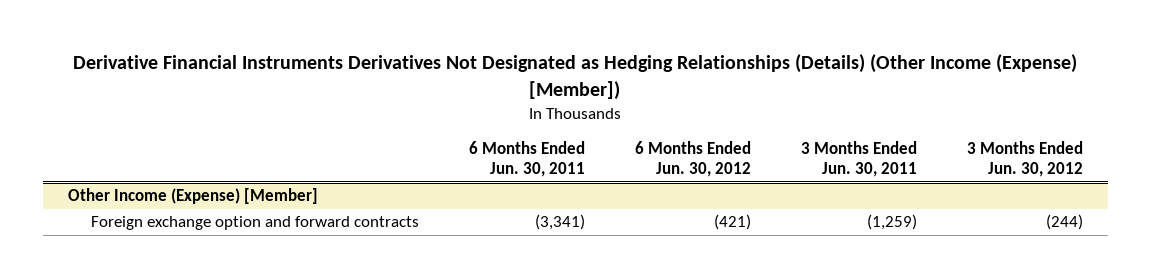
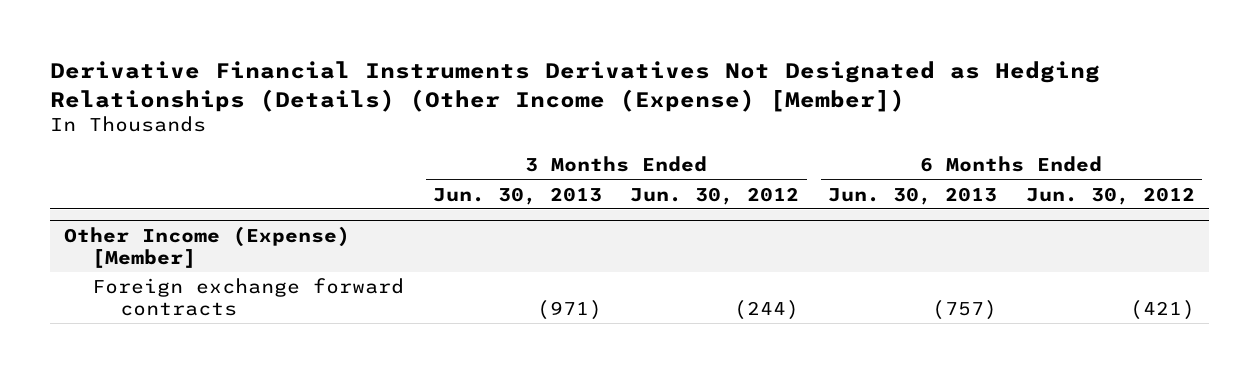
[468,141,585,178] 6 Months Ended Jun. 30, 2011 -> none
[800,141,917,178] 3 Months Ended Jun. 30, 2011 -> none
none -> [432,186,602,205] Jun. 30, 2013
none -> [828,186,998,205] Jun. 30, 2013
[90,216,419,231] Foreign exchange option and forward contracts -> [92,278,405,317] Foreign exchange forward contracts

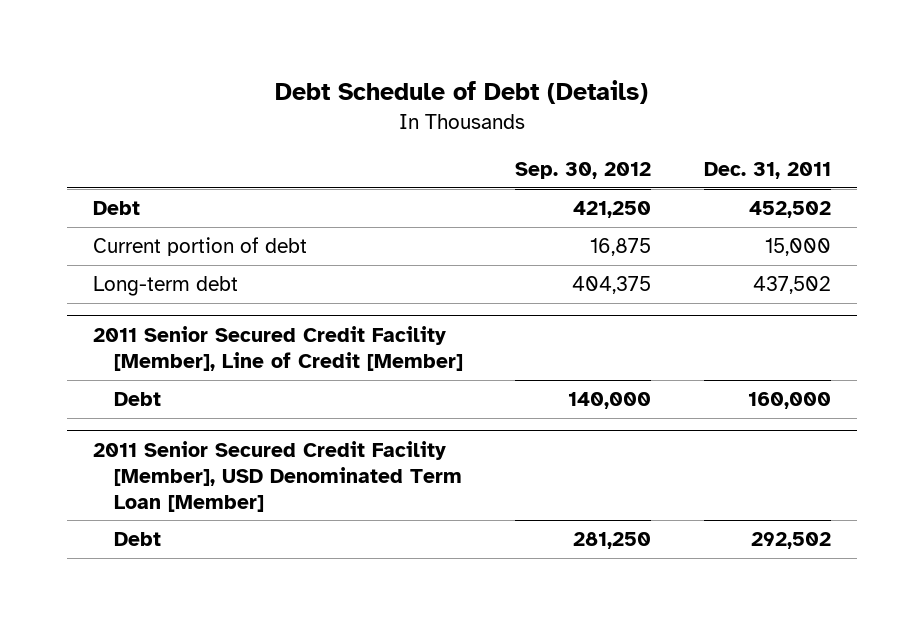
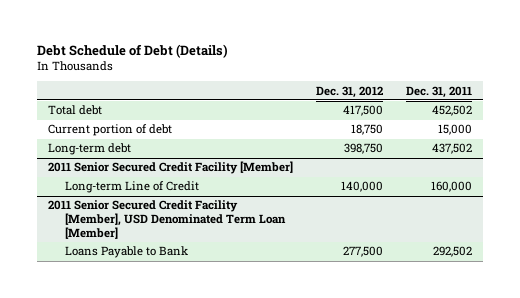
[515,161,652,179] Sep. 30, 2012 -> none
none -> [316,85,384,98] Dec. 31, 2012
[93,201,141,216] Debt -> [48,105,103,116] Total debt
[113,392,161,407] Debt -> none
[93,326,463,371] 2011 Senior Secured Credit Facility [Member], Line of Credit [Member] -> [48,161,294,175] 2011 Senior Secured Credit Facility [Member]
none -> [64,181,199,194] Long-term Line of Credit
[113,532,161,547] Debt -> [64,246,188,259] Loans Payable to Bank

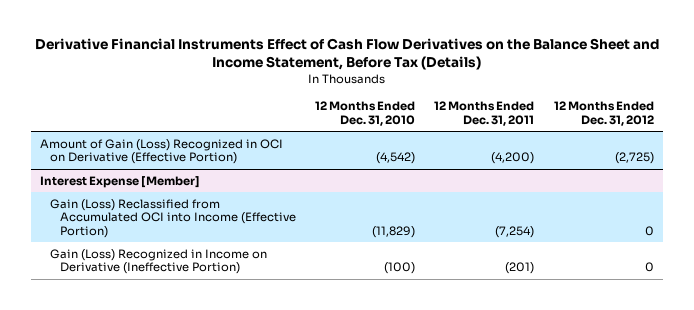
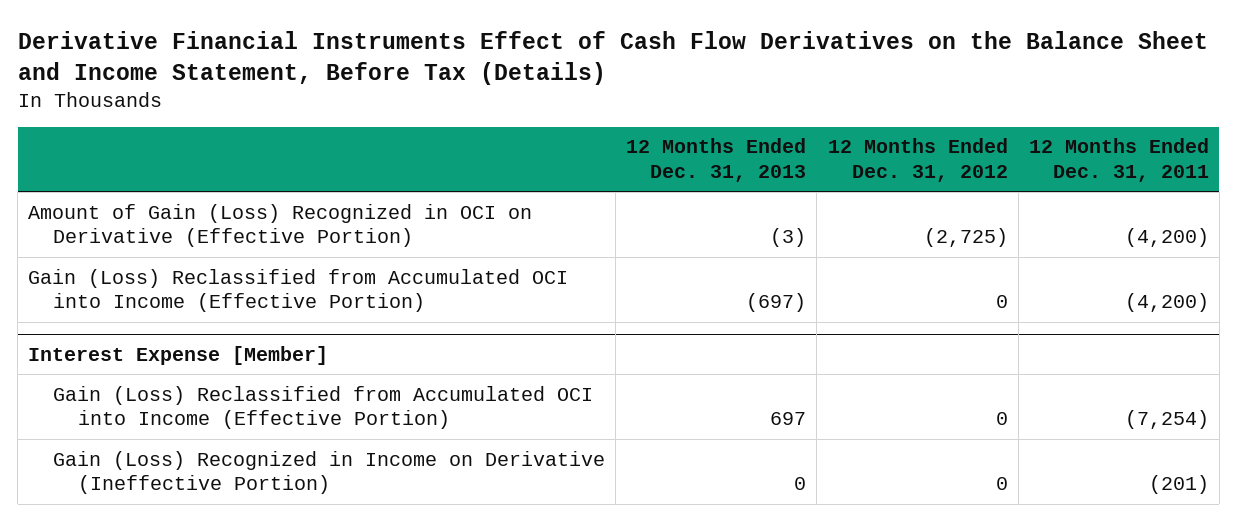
[315,101,416,126] 12 Months Ended Dec. 31, 2010 -> none
none -> [626,138,807,182] 12 Months Ended Dec. 31, 2013
none -> [28,268,569,313] Gain (Loss) Reclassified from Accumulated OCI into Income (Effective Portion)

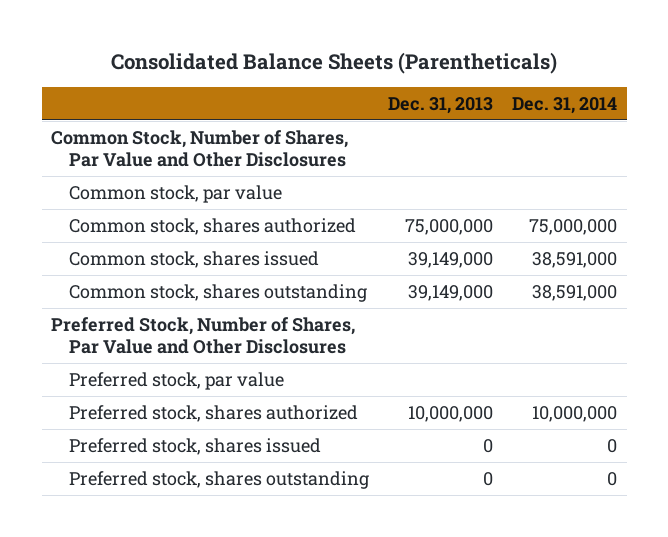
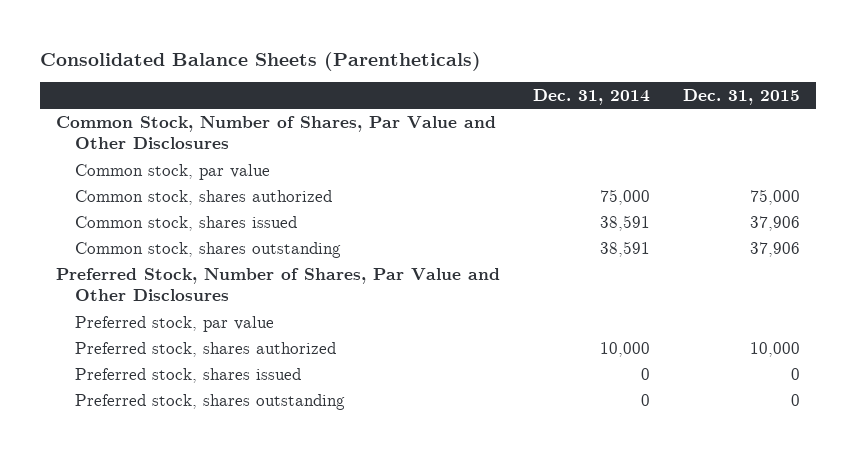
[387,96,493,114] Dec. 31, 2013 -> none
none -> [682,88,800,105] Dec. 31, 2015
[528,218,617,235] 75,000,000 -> [600,188,651,205] 75,000
[531,251,617,268] 38,591,000 -> [600,214,651,231] 38,591
[531,284,617,301] 38,591,000 -> [600,240,651,257] 38,591
[531,405,617,422] 10,000,000 -> [600,341,651,357] 10,000

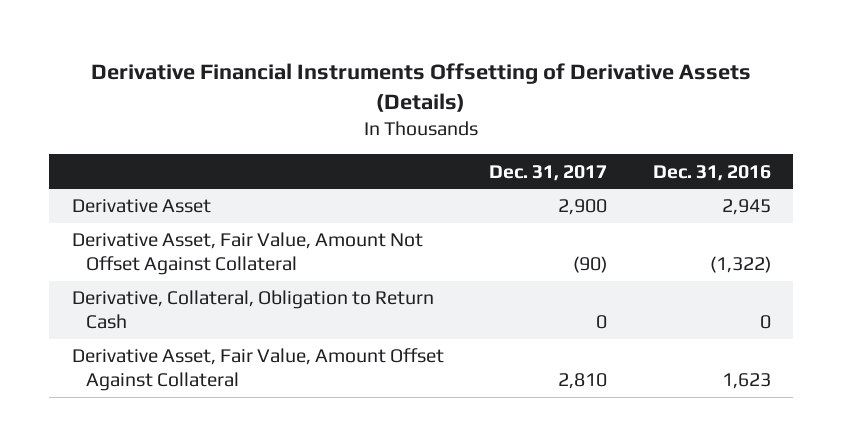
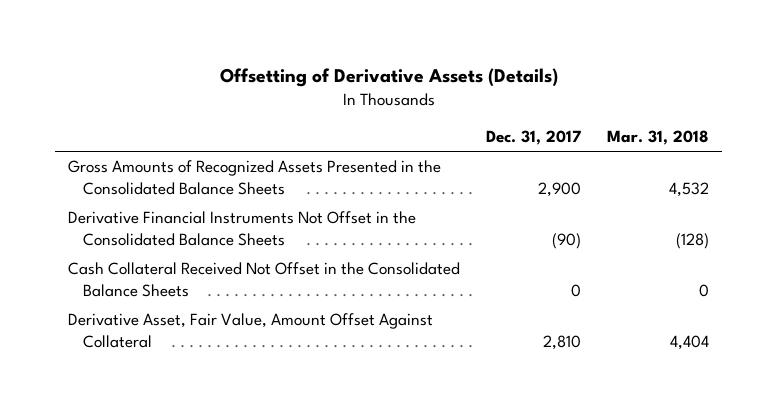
[91,63,752,113] Derivative Financial Instruments Offsetting of Derivative Assets (Details) -> [219,67,558,87] Offsetting of Derivative Assets (Details)
[652,164,771,181] Dec. 31, 2016 -> none
none -> [606,130,709,146] Mar. 31, 2018
[71,199,211,214] Derivative Asset -> none
none -> [68,160,442,195] Gross Amounts of Recognized Assets Presented in the Consolidated Balance Sheets
[71,232,423,275] Derivative Asset, Fair Value, Amount Not Offset Against Collateral -> [68,211,417,246] Derivative Financial Instruments Not Offset in the Consolidated Balance Sheets
[71,290,434,329] Derivative, Collateral, Obligation to Return Cash -> [68,262,461,297] Cash Collateral Received Not Offset in the Consolidated Balance Sheets

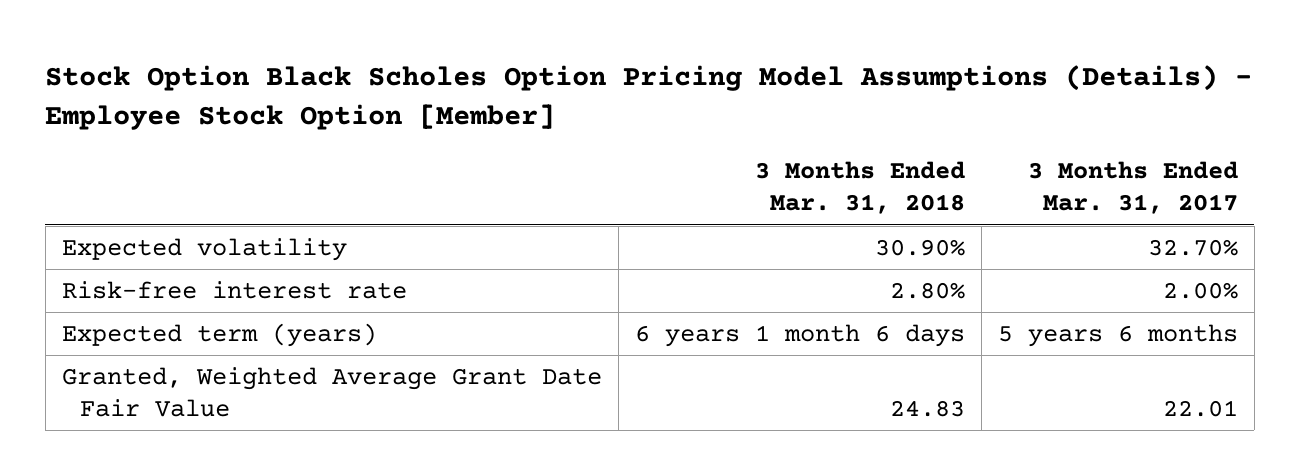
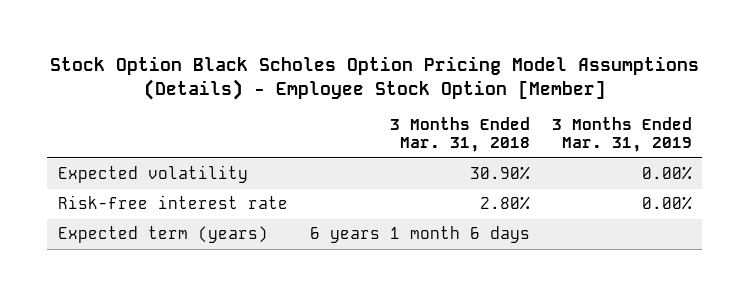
[1027,161,1238,215] 3 Months Ended Mar. 31, 2017 -> none
none -> [551,117,692,153] 3 Months Ended Mar. 31, 2019
[61,366,602,418] Granted, Weighted Average Grant Date Fair Value -> none

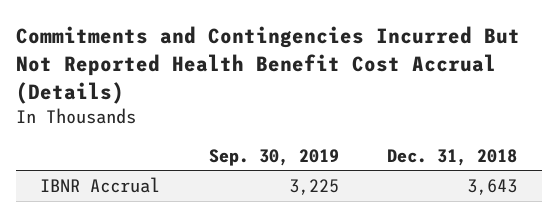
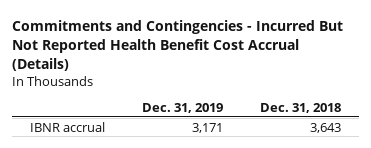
[15,26,520,104] Commitments and Contingencies Incurred But Not Reported Health Benefit Cost Accrual (Details) -> [11,20,343,72] Commitments and Contingencies - Incurred But Not Reported Health Benefit Cost Accrual (Details)
[208,148,339,166] Sep. 30, 2019 -> none
none -> [142,102,224,113] Dec. 31, 2019
[39,177,160,194] IBNR Accrual -> [30,121,106,132] IBNR accrual

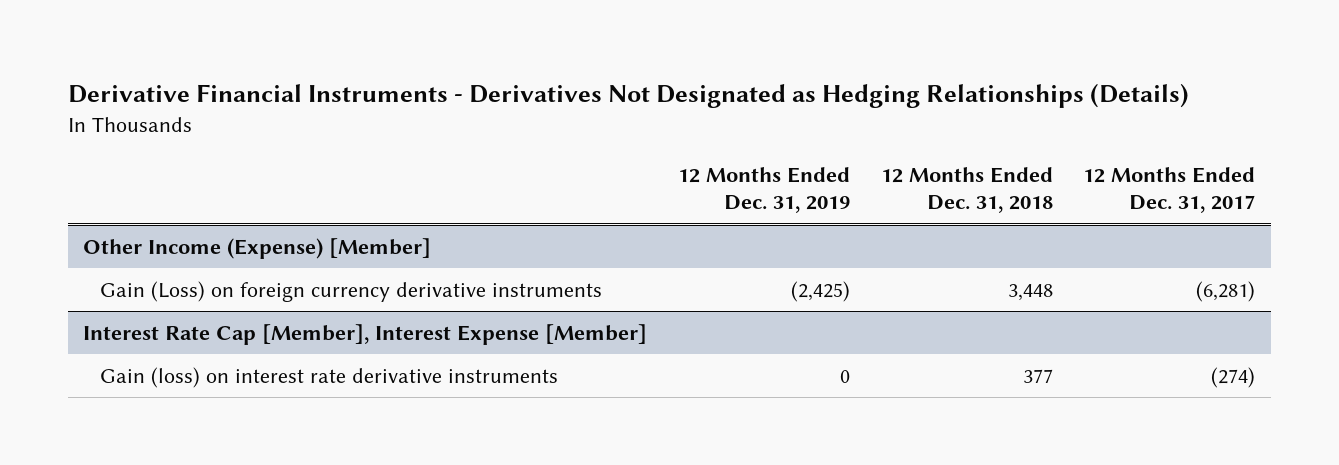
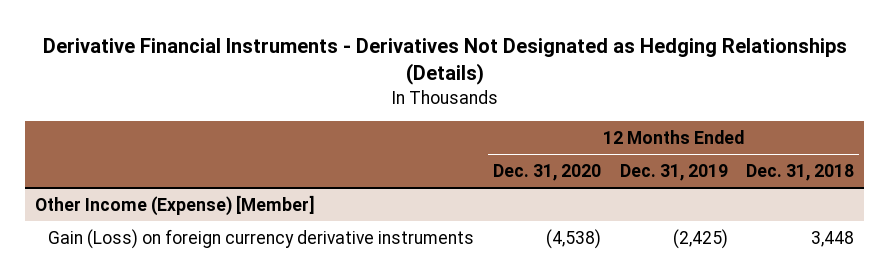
[1083,167,1256,214] 12 Months Ended Dec. 31, 2017 -> none
none -> [492,163,601,181] Dec. 31, 2020
[83,323,648,345] Interest Rate Cap [Member], Interest Expense [Member] -> none
[100,366,559,388] Gain (loss) on interest rate derivative instruments -> none

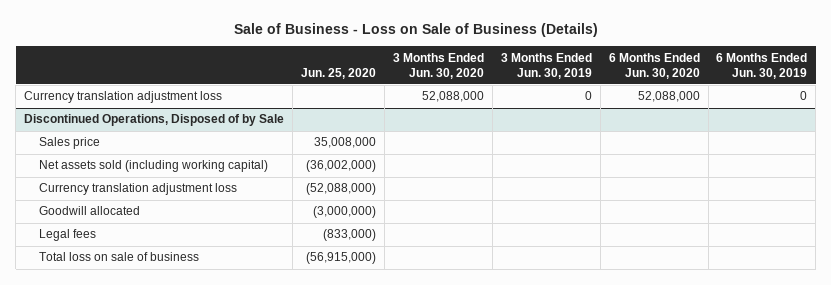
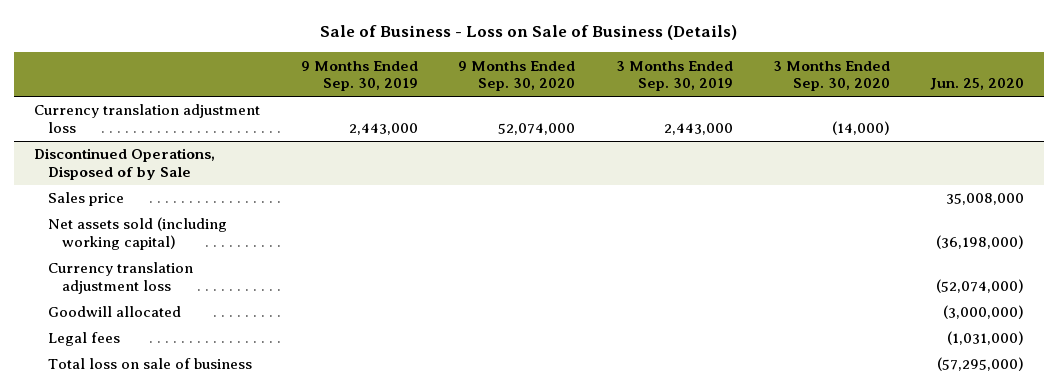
[392,52,484,79] 3 Months Ended Jun. 30, 2020 -> none
[500,52,592,79] 3 Months Ended Jun. 30, 2019 -> none
[608,52,700,79] 6 Months Ended Jun. 30, 2020 -> none
[716,52,808,79] 6 Months Ended Jun. 30, 2019 -> none
none -> [300,60,418,92] 9 Months Ended Sep. 30, 2019
none -> [458,60,576,92] 9 Months Ended Sep. 30, 2020
none -> [615,60,733,92] 3 Months Ended Sep. 30, 2019
none -> [772,60,890,92] 3 Months Ended Sep. 30, 2020
[305,160,376,173] (36,002,000) -> [936,234,1025,249] (36,198,000)
[305,183,376,196] (52,088,000) -> [936,278,1025,293] (52,074,000)
[322,229,376,242] (833,000) -> [947,331,1025,346] (1,031,000)
[305,252,376,265] (56,915,000) -> [937,357,1025,372] (57,295,000)

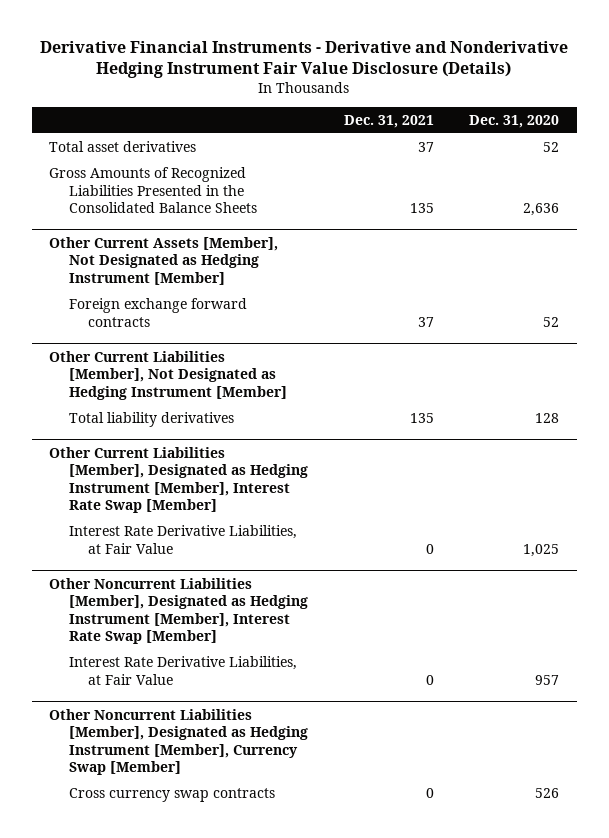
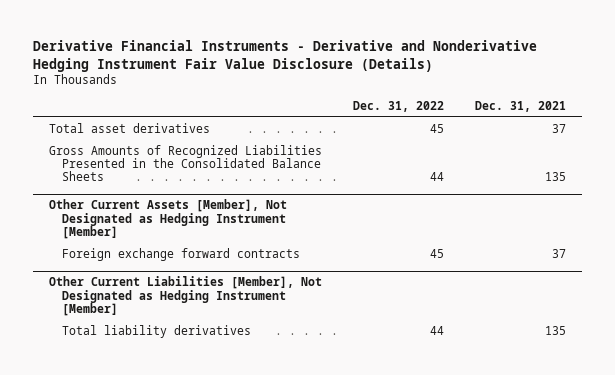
[469,114,560,128] Dec. 31, 2020 -> none
none -> [353,101,445,113] Dec. 31, 2022
[49,446,308,514] Other Current Liabilities [Member], Designated as Hedging Instrument [Member], Interest Rate Swap [Member] -> none
[68,524,297,554] Interest Rate Derivative Liabilities, at Fair Value -> none
[49,577,308,645] Other Noncurrent Liabilities [Member], Designated as Hedging Instrument [Member], Interest Rate Swap [Member] -> none
[68,655,297,685] Interest Rate Derivative Liabilities, at Fair Value -> none
[49,708,308,776] Other Noncurrent Liabilities [Member], Designated as Hedging Instrument [Member], Currency Swap [Member] -> none
[68,787,275,802] Cross currency swap contracts -> none

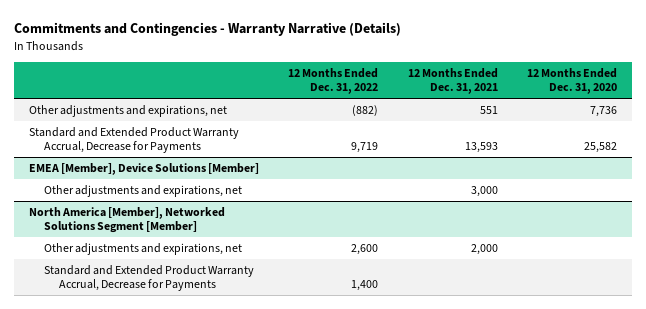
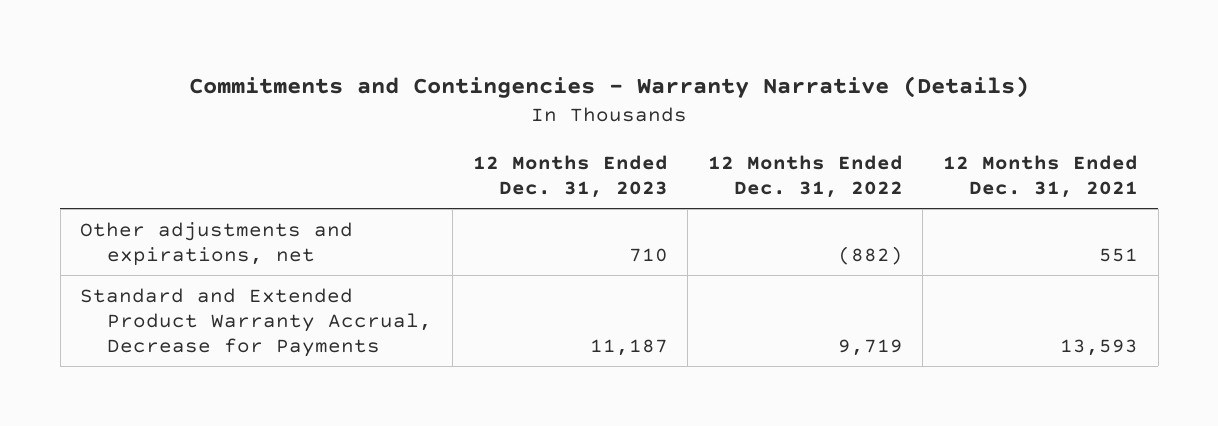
[527,68,618,95] 12 Months Ended Dec. 31, 2020 -> none
none -> [472,154,668,198] 12 Months Ended Dec. 31, 2023
[28,162,259,175] EMEA [Member], Device Solutions [Member] -> none
[43,184,242,197] Other adjustments and expirations, net -> none
[28,206,225,234] North America [Member], Networked Solutions Segment [Member] -> none
[43,242,242,255] Other adjustments and expirations, net -> none
[43,264,254,292] Standard and Extended Product Warranty Accrual, Decrease for Payments -> none

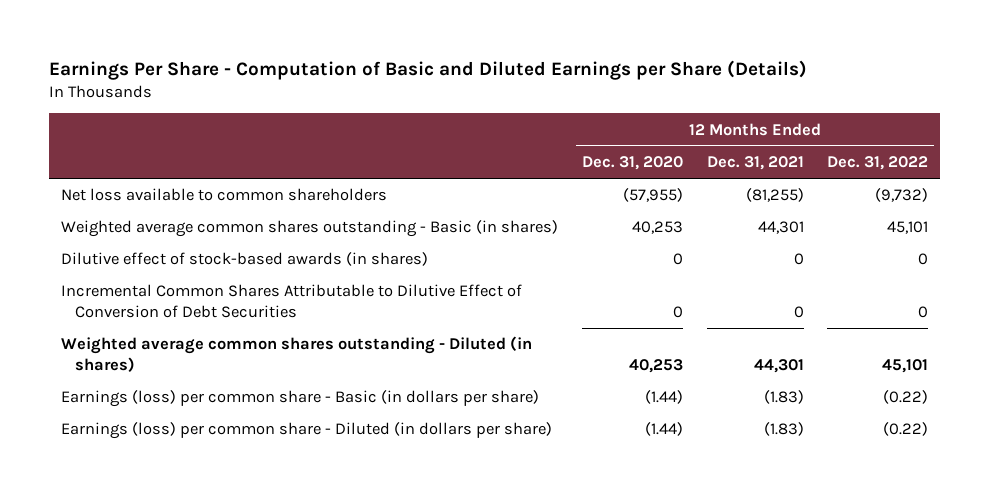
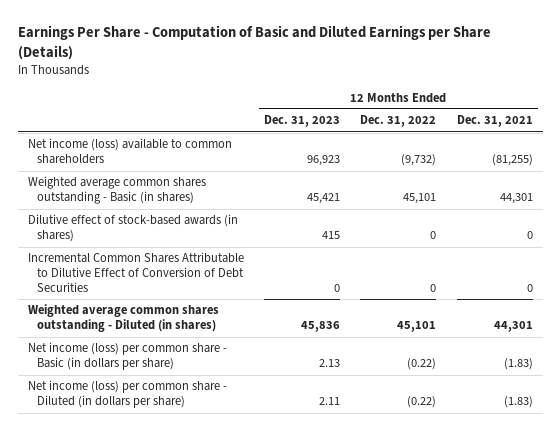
[581,156,683,171] Dec. 31, 2020 -> none
none -> [264,115,341,128] Dec. 31, 2023
[61,188,388,202] Net loss available to common shareholders -> [27,138,232,165] Net income (loss) available to common shareholders
[61,390,540,408] Earnings (loss) per common share - Basic (in dollars per share) -> [27,342,227,371] Net income (loss) per common share - Basic (in dollars per share)
[61,422,553,440] Earnings (loss) per common share - Diluted (in dollars per share) -> [27,380,227,409] Net income (loss) per common share - Diluted (in dollars per share)

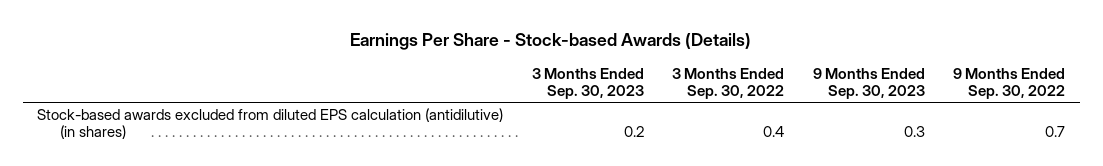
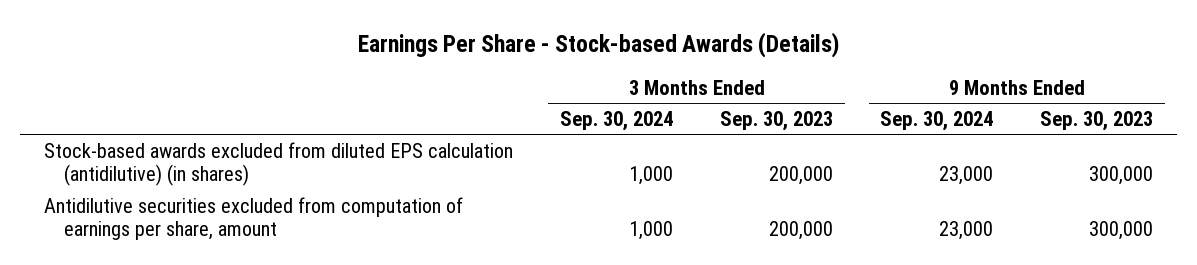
[672,67,785,100] 3 Months Ended Sep. 30, 2022 -> none
[953,67,1066,100] 9 Months Ended Sep. 30, 2022 -> none
none -> [560,110,674,131] Sep. 30, 2024
none -> [880,110,994,131] Sep. 30, 2024
[623,126,644,138] 0.2 -> [769,166,834,186] 200,000
[903,126,925,138] 0.3 -> [1089,166,1154,186] 300,000
none -> [43,196,463,241] Antidilutive securities excluded from computation of earnings per share, amount

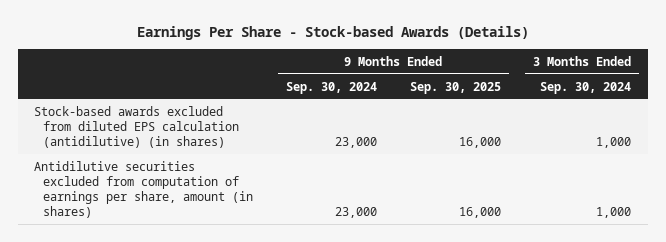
[720,110,834,131] Sep. 30, 2023 -> none
[1040,110,1154,131] Sep. 30, 2023 -> none
none -> [409,81,501,94] Sep. 30, 2025
[43,196,463,241] Antidilutive securities excluded from computation of earnings per share, amount -> [34,160,254,218] Antidilutive securities excluded from computation of earnings per share, amount (in shares)

